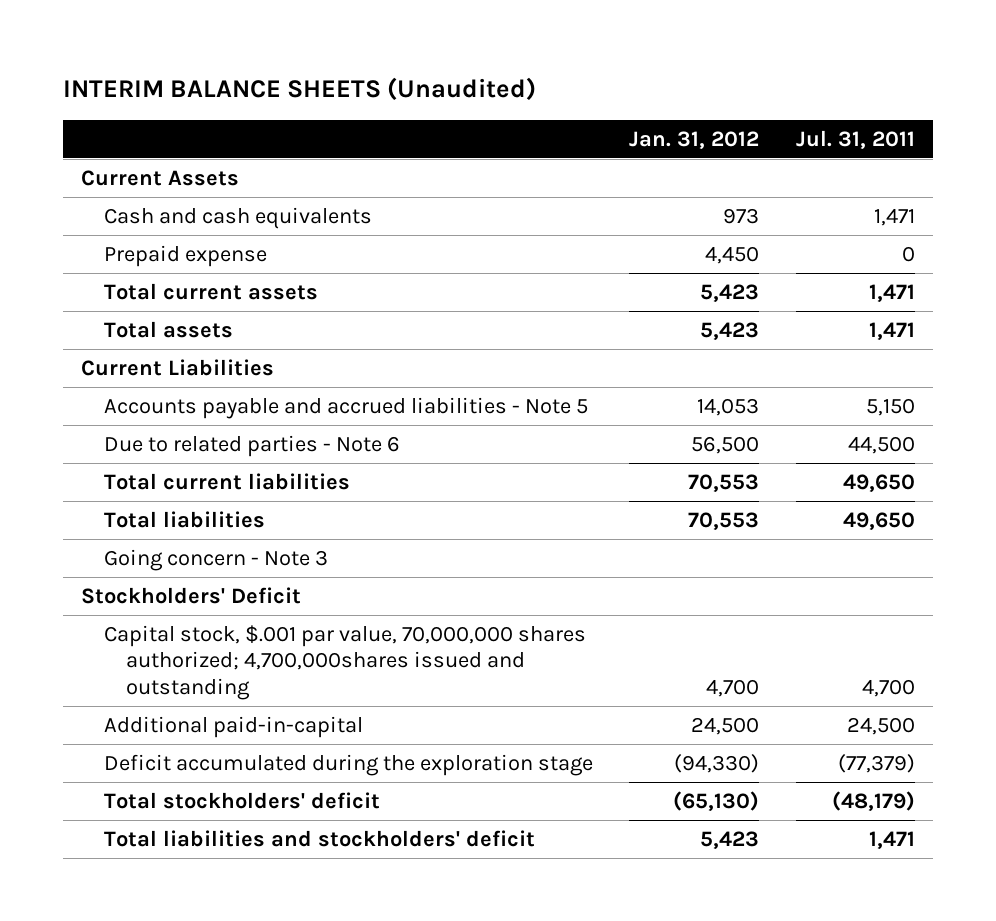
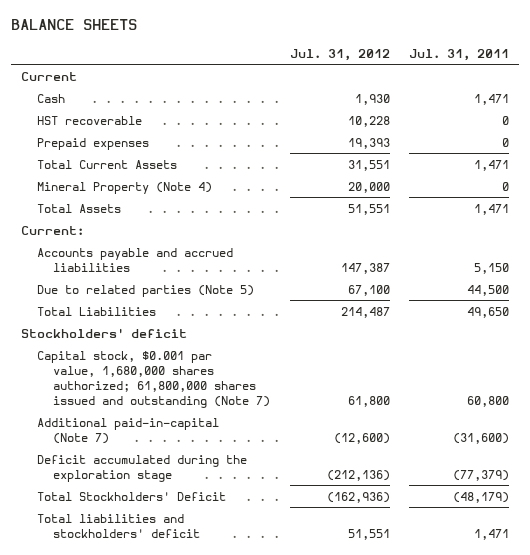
[62,77,536,102] INTERIM BALANCE SHEETS (Unaudited) -> [11,19,138,31] BALANCE SHEETS
[629,130,760,149] Jan. 31, 2012 -> none
none -> [289,49,390,62] Jul. 31, 2012
[103,473,350,491] Total current liabilities -> none
[103,549,328,572] Going concern - Note 3 -> none
[81,170,240,187] Current Assets -> [21,71,78,81] Current
[103,207,372,230] Cash and cash equivalents -> [37,93,66,103] Cash
none -> [37,115,143,125] HST recoverable
[103,245,267,268] Prepaid expense -> [37,137,150,150] Prepaid expenses
[103,283,318,301] Total current assets -> [37,159,178,169] Total Current Assets
none -> [37,181,213,194] Mineral Property (Note 4)
[103,321,233,339] Total assets -> [37,203,122,213] Total Assets
[81,359,275,377] Current Liabilities -> [21,225,85,235] Current:
[103,397,588,420] Accounts payable and accrued liabilities - Note 5 -> [37,247,234,272] Accounts payable and accrued liabilities
[103,435,400,458] Due to related parties - Note 6 -> [37,284,255,297] Due to related parties (Note 5)
[103,511,265,529] Total liabilities -> [37,306,157,316] Total Liabilities
[81,587,302,605] Stockholders' Deficit -> [21,327,188,338] Stockholders' deficit
[103,625,586,700] Capital stock, $.001 par value, 70,000,000 shares authorized; 4,700,000shares issued and outstanding -> [37,350,271,409] Capital stock, $0.001 par value, 1,680,000 shares authorized; 61,800,000 shares issued and outstanding (Note 7)
[861,678,915,697] 4,700 -> [466,396,509,408] 60,800
[103,716,363,739] Additional paid-in-capital -> [37,417,220,444] Additional paid-in-capital (Note 7)
[846,717,915,736] 24,500 -> [452,432,509,444] (31,600)
[103,792,380,810] Total stockholders' deficit -> [37,491,227,501] Total Stockholders' Deficit

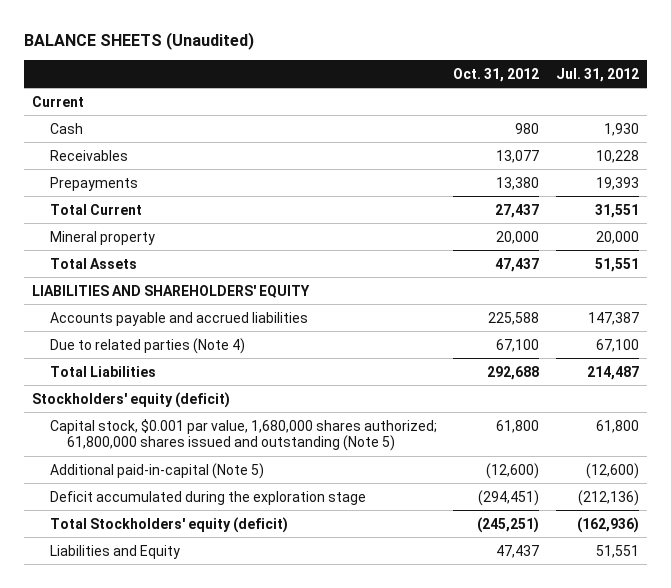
[11,19,138,31] BALANCE SHEETS -> [24,32,255,51] BALANCE SHEETS (Unaudited)
[408,49,509,62] Jul. 31, 2011 -> none
none -> [453,67,540,82] Oct. 31, 2012
[37,115,143,125] HST recoverable -> [49,149,128,161] Receivables
[37,137,150,150] Prepaid expenses -> [49,176,138,191] Prepayments
[37,159,178,169] Total Current Assets -> [49,203,142,215] Total Current
[37,181,213,194] Mineral Property (Note 4) -> [49,230,155,245] Mineral property
[21,225,85,235] Current: -> none
none -> [32,284,311,298] LIABILITIES AND SHAREHOLDERS' EQUITY
[37,284,255,297] Due to related parties (Note 5) -> [49,337,245,354] Due to related parties (Note 4)
[21,327,188,338] Stockholders' deficit -> [32,391,231,408] Stockholders' equity (deficit)
[37,350,271,409] Capital stock, $0.001 par value, 1,680,000 shares authorized; 61,800,000 shares issued and outstanding (Note 7) -> [49,418,437,451] Capital stock, $0.001 par value, 1,680,000 shares authorized; 61,800,000 shares issued and outstanding (Note 5)
[37,417,220,444] Additional paid-in-capital (Note 7) -> [49,462,264,479] Additional paid-in-capital (Note 5)
[37,491,227,501] Total Stockholders' Deficit -> [49,516,288,533] Total Stockholders' equity (deficit)
[37,513,201,538] Total liabilities and stockholders' deficit -> [49,544,180,559] Liabilities and Equity

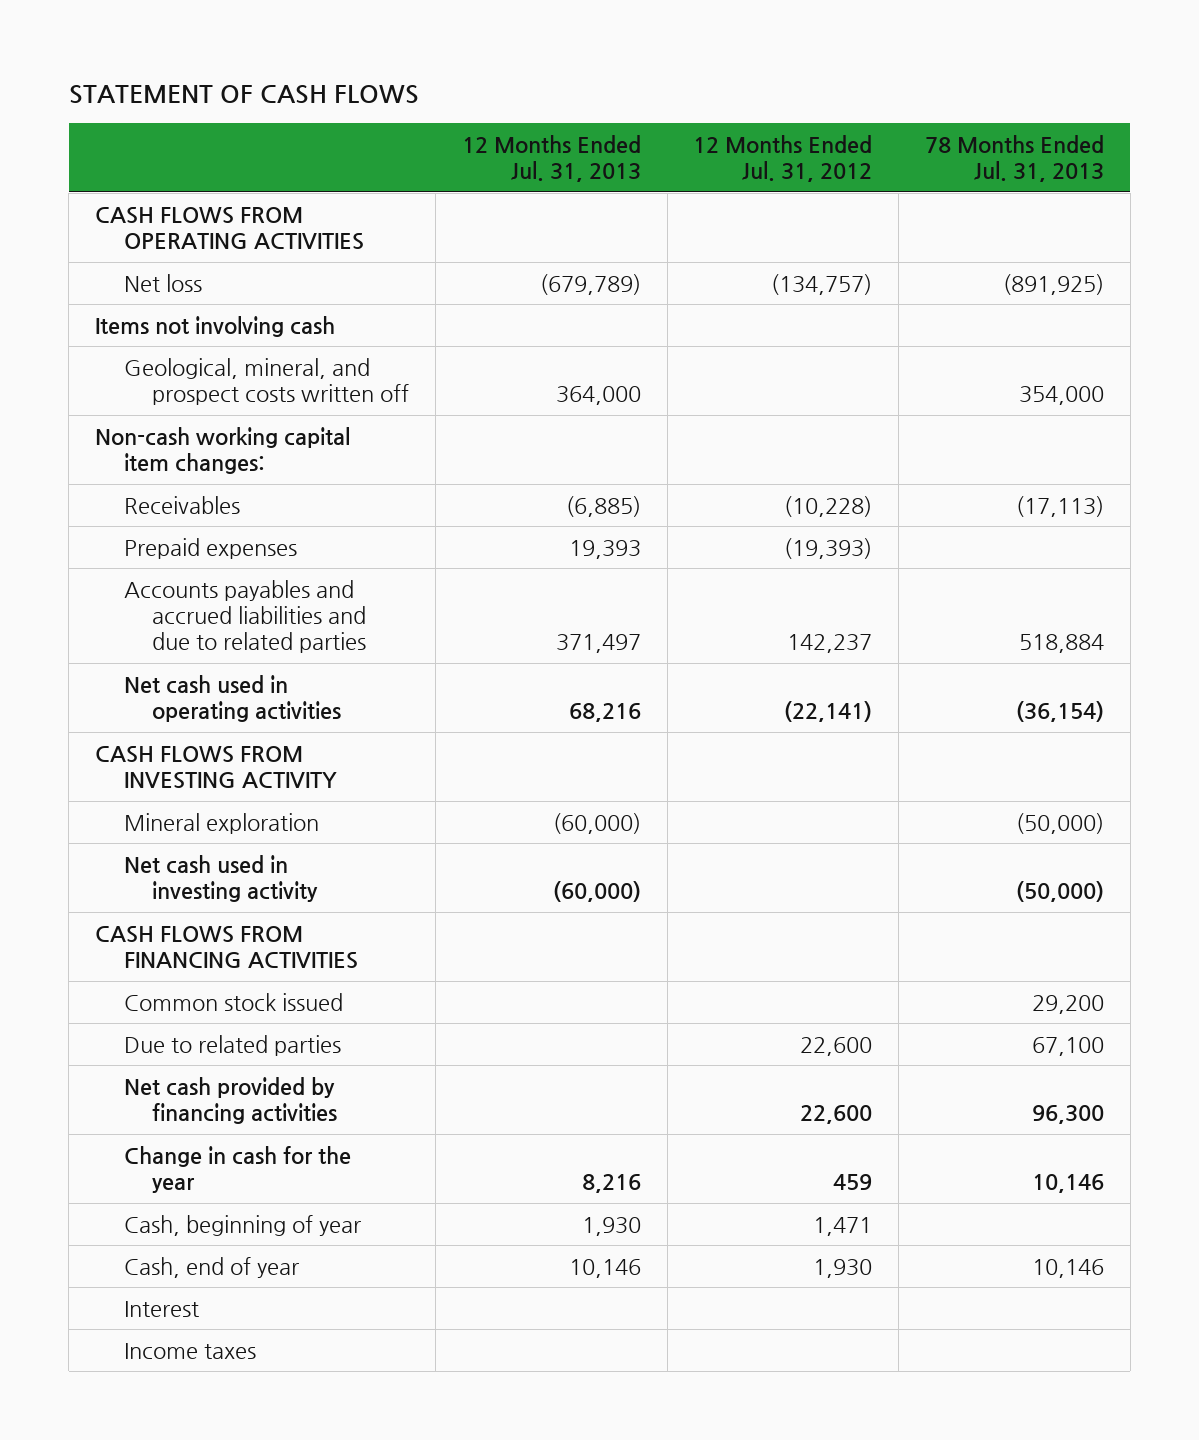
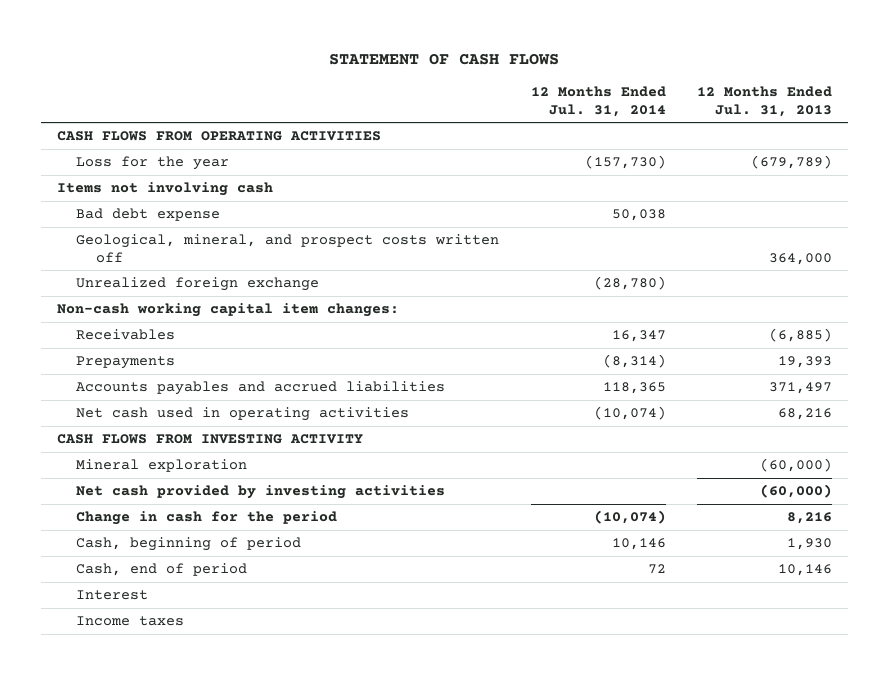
[693,134,873,182] 12 Months Ended Jul. 31, 2012 -> none
[925,134,1105,182] 78 Months Ended Jul. 31, 2013 -> none
none -> [530,86,666,117] 12 Months Ended Jul. 31, 2014
[123,273,202,292] Net loss -> [76,156,230,171] Loss for the year
none -> [76,208,221,222] Bad debt expense
none -> [76,277,320,292] Unrealized foreign exchange
[123,537,297,559] Prepaid expenses -> [76,356,176,370] Prepayments
[123,579,367,654] Accounts payables and accrued liabilities and due to related parties -> [76,381,446,396] Accounts payables and accrued liabilities
[94,925,358,970] CASH FLOWS FROM FINANCING ACTIVITIES -> none
[123,992,343,1011] Common stock issued -> none
[123,1034,341,1056] Due to related parties -> none
[123,1076,338,1125] Net cash provided by financing activities -> none
[123,854,319,903] Net cash used in investing activity -> [76,485,446,500] Net cash provided by investing activities
[123,1145,351,1194] Change in cash for the year -> [76,511,338,526] Change in cash for the period
[123,1214,361,1236] Cash, beginning of year -> [76,537,302,552] Cash, beginning of period
[123,1256,299,1278] Cash, end of year -> [76,563,248,577] Cash, end of period

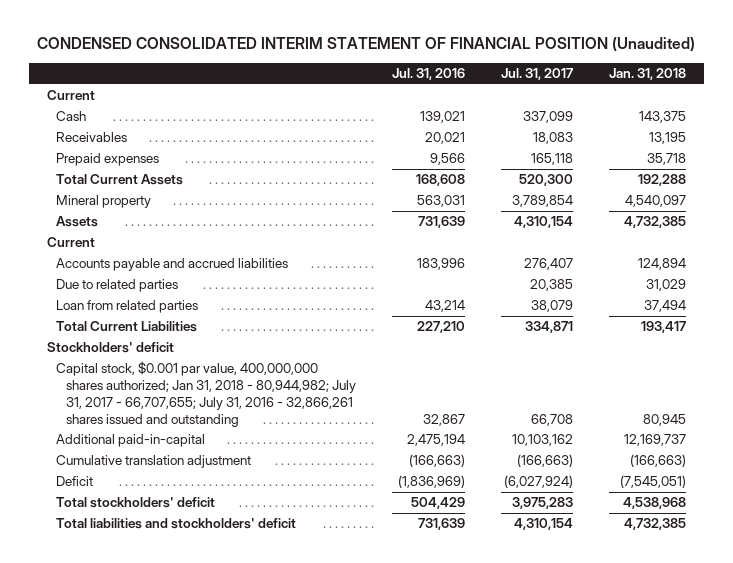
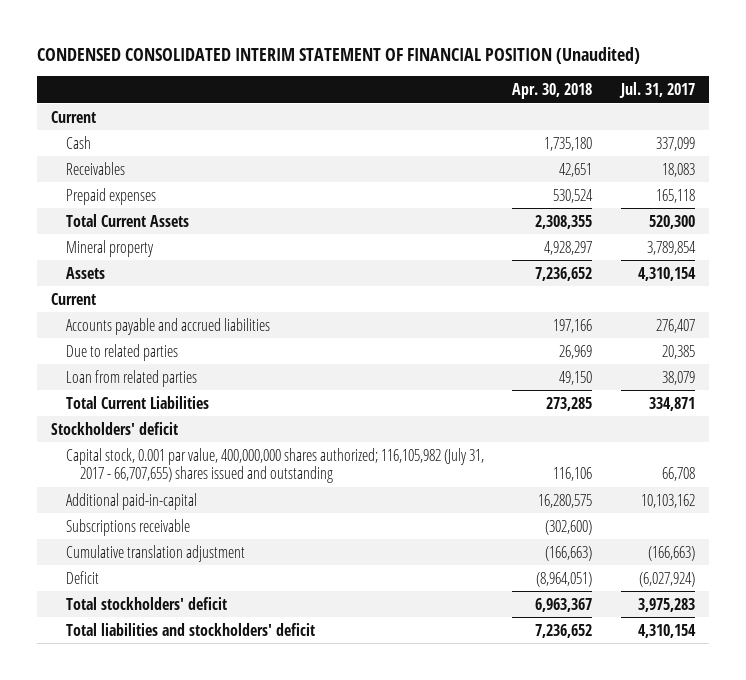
[392,68,466,81] Jul. 31, 2016 -> none
[609,68,687,81] Jan. 31, 2018 -> none
none -> [512,83,593,100] Apr. 30, 2018
[56,361,357,427] Capital stock, $0.001 par value, 400,000,000 shares authorized; Jan 31, 2018 - 80,944,982; July 31, 2017 - 66,707,655; July 31, 2016 - 32,866,261 shares issued and outstanding -> [65,447,484,484] Capital stock, 0.001 par value, 400,000,000 shares authorized; 116,105,982 (July 31, 2017 - 66,707,655) shares issued and outstanding
none -> [65,518,190,536] Subscriptions receivable

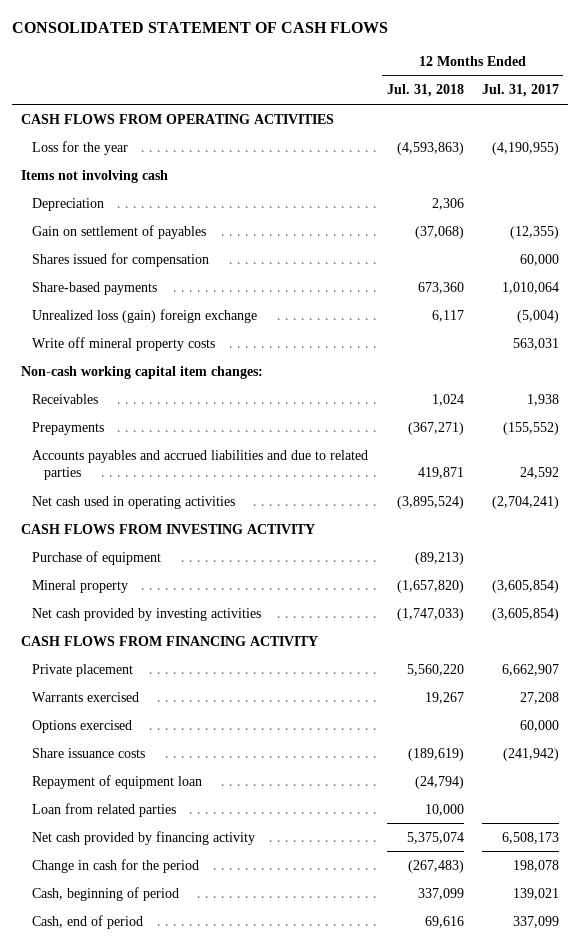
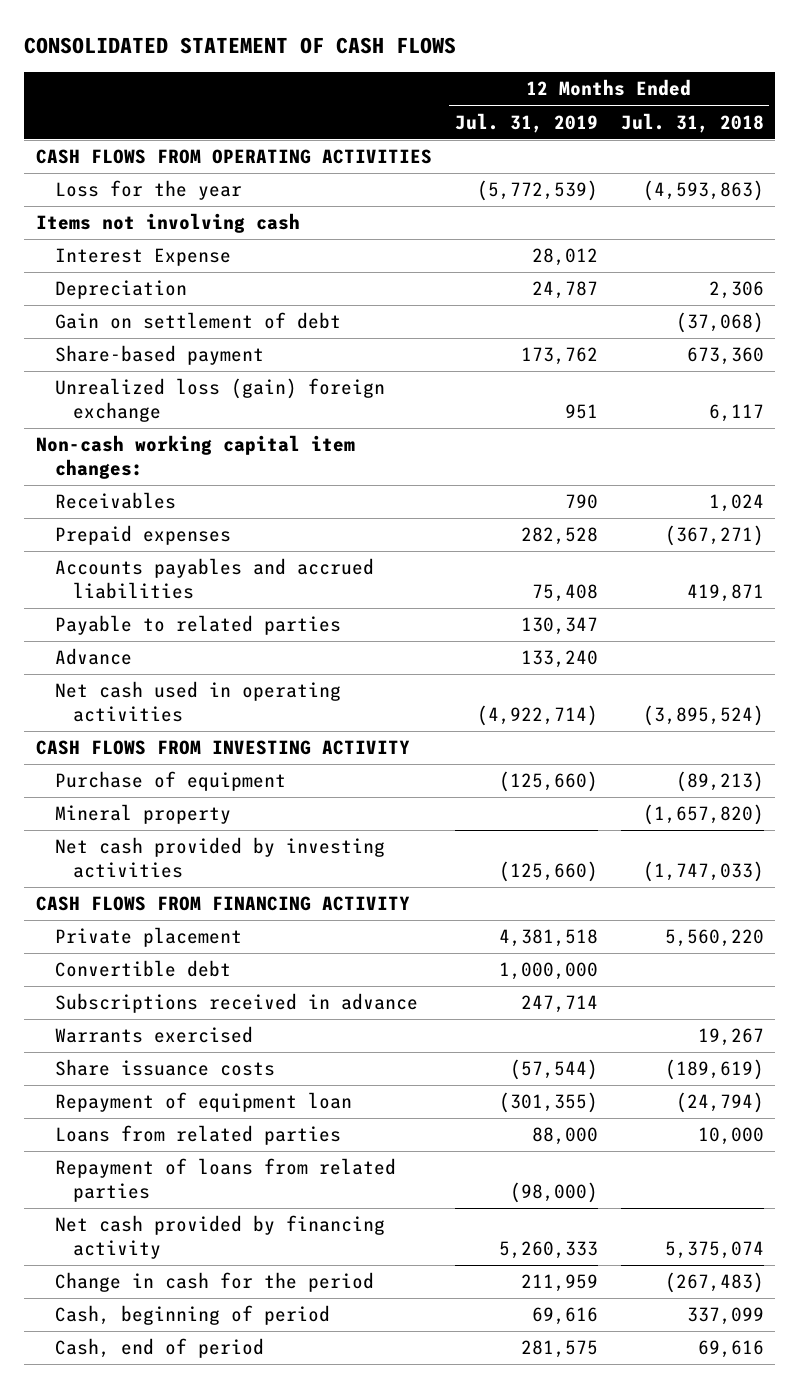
[481,84,559,98] Jul. 31, 2017 -> none
none -> [454,112,598,133] Jul. 31, 2019
none -> [54,248,231,267] Interest Expense
[32,252,210,267] Shares issued for compensation -> none
[32,224,207,239] Gain on settlement of payables -> [54,312,341,330] Gain on settlement of debt
[32,281,158,295] Share-based payments -> [54,345,264,366] Share-based payment
[32,336,216,351] Write off mineral property costs -> none
[32,421,105,435] Prepayments -> [54,525,231,546] Prepaid expenses
[32,449,369,481] Accounts payables and accrued liabilities and due to related parties -> [54,558,374,600] Accounts payables and accrued liabilities
none -> [54,615,341,636] Payable to related parties
none -> [54,648,132,666] Advance
none -> [54,960,231,978] Convertible debt
none -> [54,993,418,1014] Subscriptions received in advance
[32,719,133,733] Options exercised -> none
[32,802,177,817] Loan from related parties -> [54,1125,341,1146] Loans from related parties
none -> [54,1158,396,1203] Repayment of loans from related parties

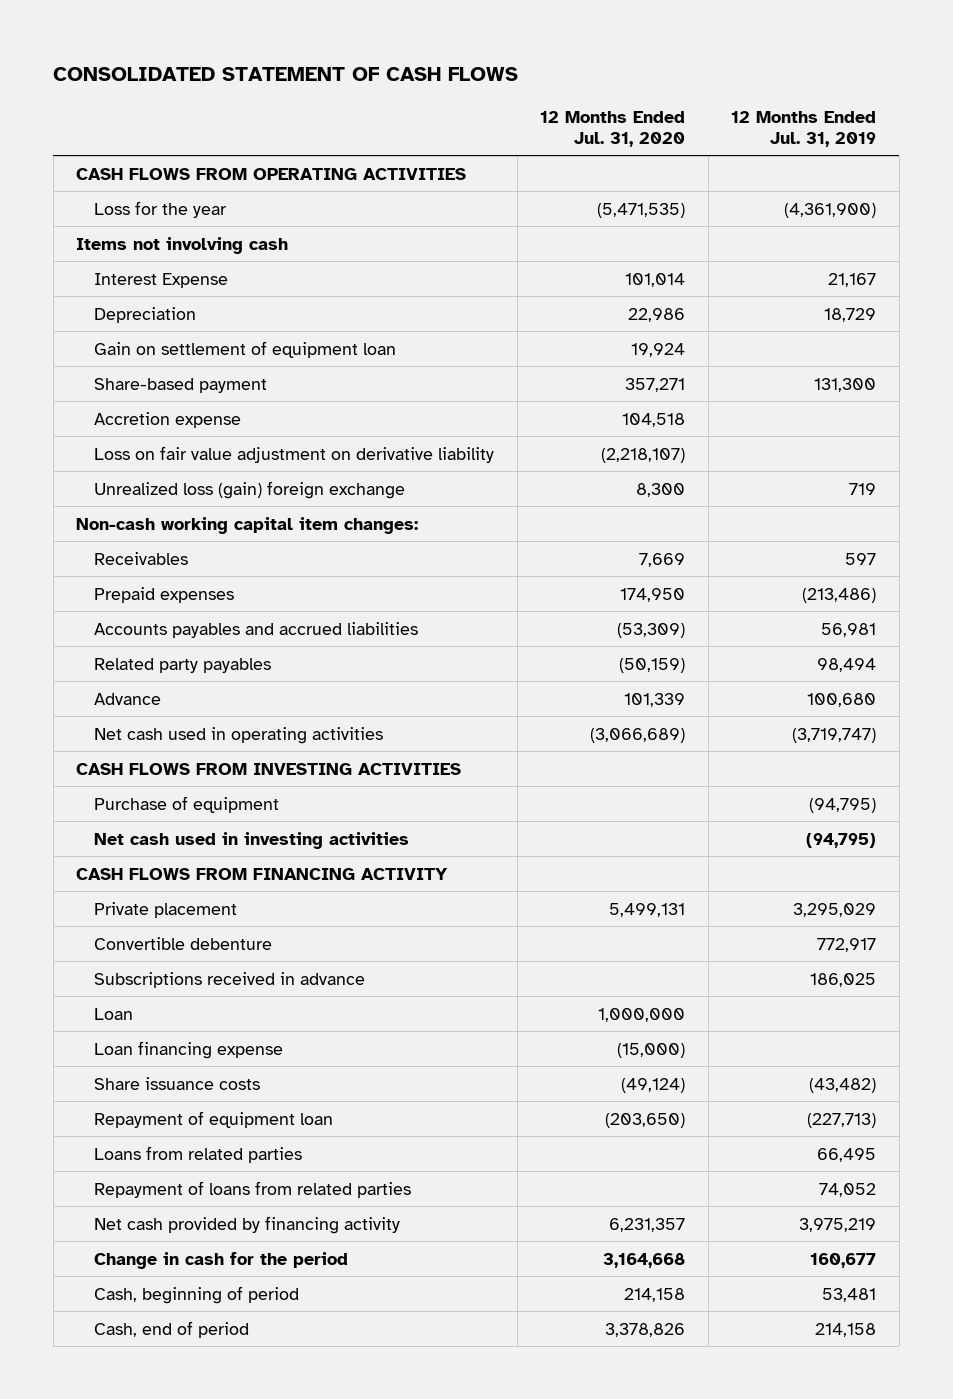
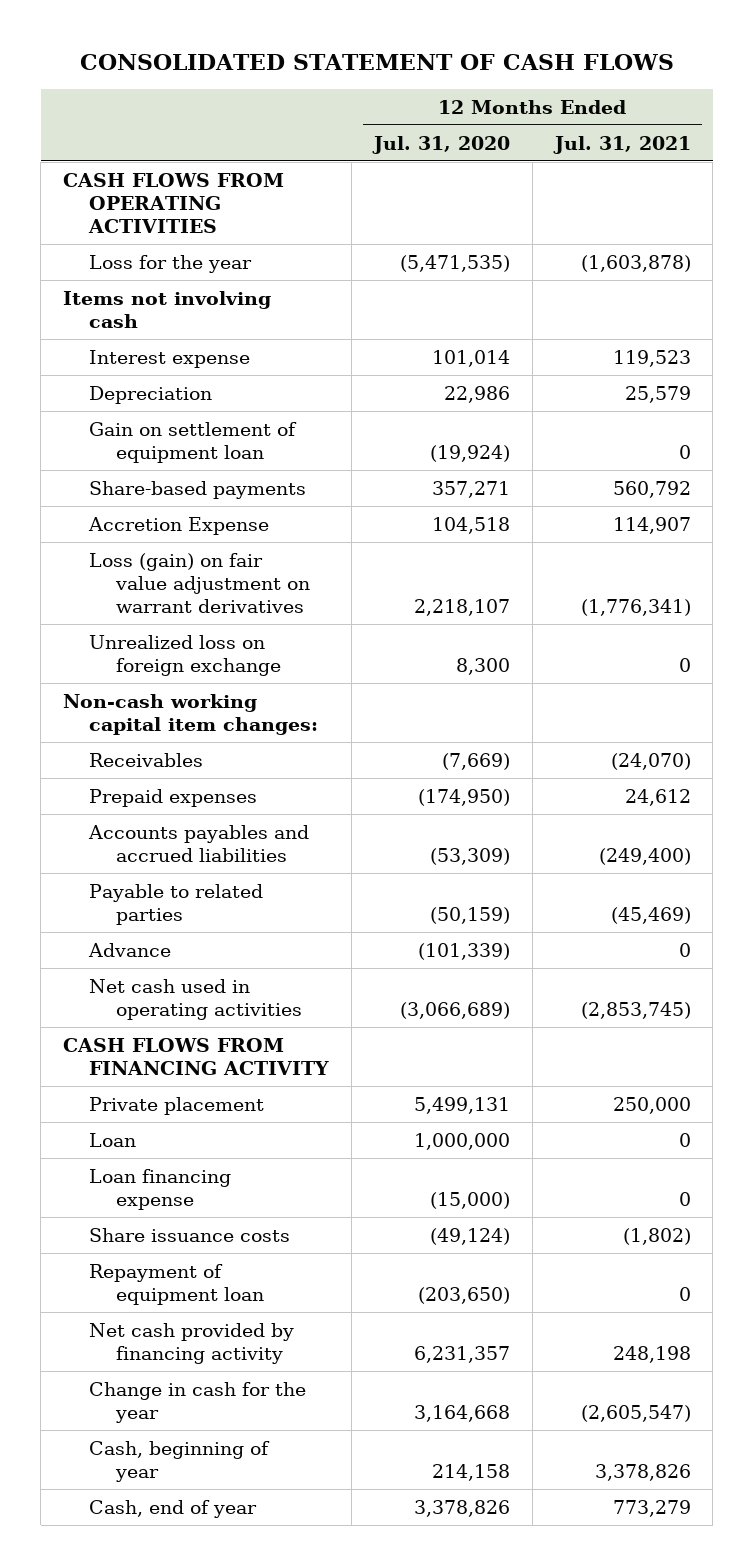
[731,111,877,148] 12 Months Ended Jul. 31, 2019 -> none
none -> [552,135,691,154] Jul. 31, 2021
[94,272,229,288] Interest Expense -> [89,349,251,368] Interest expense
[631,342,686,357] 19,924 -> [429,445,510,463] (19,924)
[94,377,268,393] Share-based payment -> [89,480,307,499] Share-based payments
[94,411,242,428] Accretion expense -> [88,516,270,535] Accretion Expense
[94,445,495,463] Loss on fair value adjustment on derivative liability -> [89,552,310,614] Loss (gain) on fair value adjustment on warrant derivatives
[601,447,686,463] (2,218,107) -> [413,599,510,617] 2,218,107
[94,480,406,499] Unrealized loss (gain) foreign exchange -> [89,634,281,677] Unrealized loss on foreign exchange
[639,552,686,567] 7,669 -> [441,752,510,770] (7,669)
[620,587,686,602] 174,950 -> [417,788,510,806] (174,950)
[94,657,272,673] Related party payables -> [89,883,264,926] Payable to related parties
[624,692,686,707] 101,339 -> [417,942,510,960] (101,339)
[76,762,462,775] CASH FLOWS FROM INVESTING ACTIVITIES -> none
[94,795,280,813] Purchase of equipment -> none
[94,831,410,849] Net cash used in investing activities -> none
[94,936,273,950] Convertible debenture -> none
[94,971,366,988] Subscriptions received in advance -> none
[94,1145,303,1163] Loans from related parties -> none
[94,1180,412,1198] Repayment of loans from related parties -> none
[94,1251,349,1269] Change in cash for the period -> [89,1381,307,1424] Change in cash for the year
[94,1285,300,1304] Cash, beginning of period -> [89,1440,271,1483] Cash, beginning of year
[94,1320,250,1338] Cash, end of period -> [89,1499,258,1518] Cash, end of year

